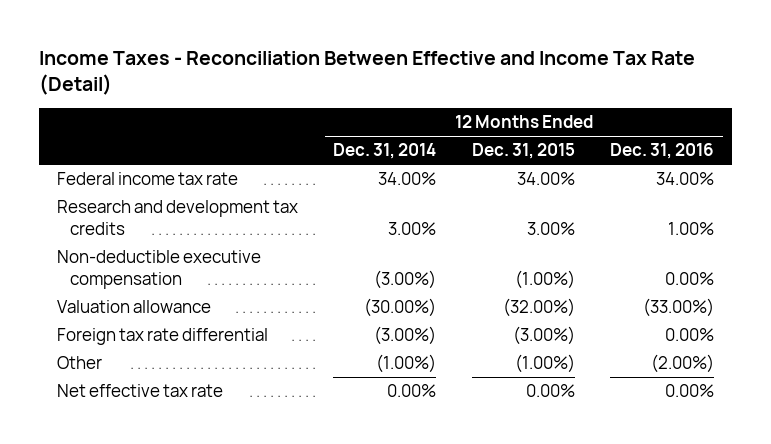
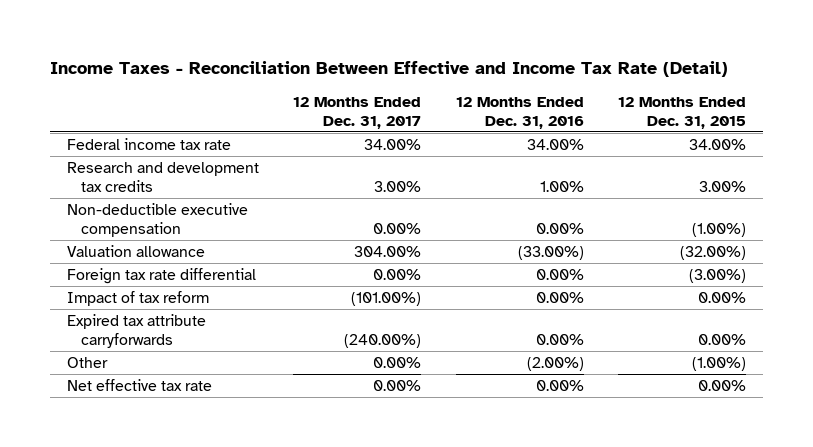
[333,143,437,160] Dec. 31, 2014 -> none
none -> [293,96,422,129] 12 Months Ended Dec. 31, 2017
none -> [67,290,210,306] Impact of tax reform
none -> [67,313,207,348] Expired tax attribute carryforwards

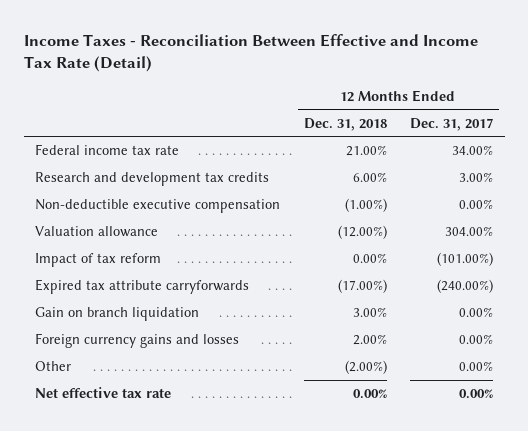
[455,96,584,129] 12 Months Ended Dec. 31, 2016 -> none
[617,96,746,129] 12 Months Ended Dec. 31, 2015 -> none
none -> [303,117,387,131] Dec. 31, 2018
[67,267,257,284] Foreign tax rate differential -> none
none -> [35,307,200,322] Gain on branch liquidation
none -> [35,333,240,349] Foreign currency gains and losses

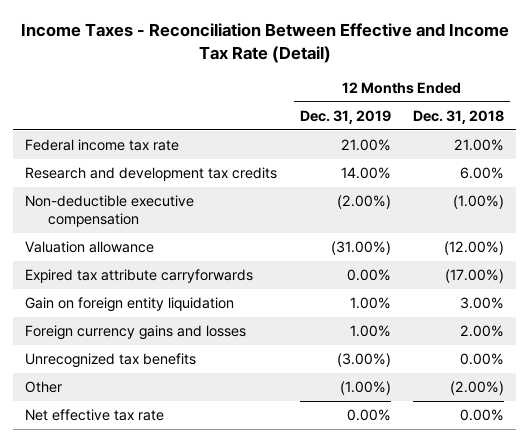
[410,117,494,131] Dec. 31, 2017 -> none
none -> [299,110,391,125] Dec. 31, 2019
[35,253,162,268] Impact of tax reform -> none
[35,307,200,322] Gain on branch liquidation -> [24,297,234,313] Gain on foreign entity liquidation
none -> [24,353,196,369] Unrecognized tax benefits

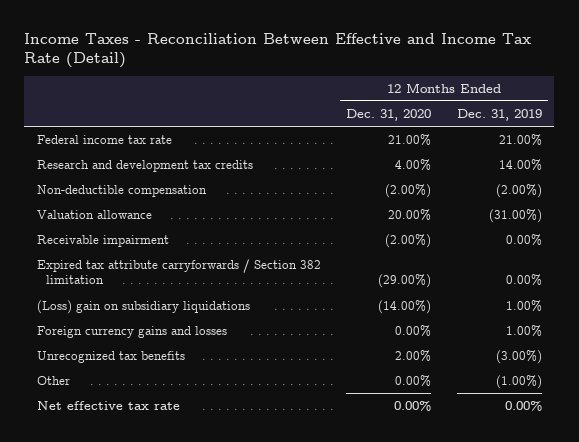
[413,110,505,125] Dec. 31, 2018 -> none
none -> [346,108,432,121] Dec. 31, 2020
[24,195,194,228] Non-deductible executive compensation -> [36,184,207,197] Non-deductible compensation
none -> [36,234,169,247] Receivable impairment
[24,269,253,284] Expired tax attribute carryforwards -> [36,258,321,285] Expired tax attribute carryforwards / Section 382 limitation
[24,297,234,313] Gain on foreign entity liquidation -> [36,299,250,314] (Loss) gain on subsidiary liquidations

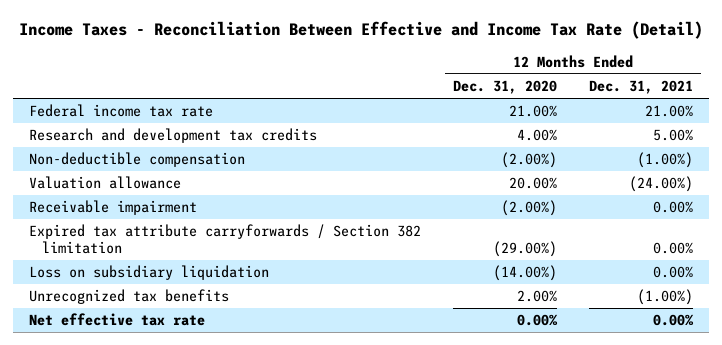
[456,108,542,121] Dec. 31, 2019 -> none
none -> [589,80,694,95] Dec. 31, 2021
[36,325,227,338] Foreign currency gains and losses -> none
[36,299,250,314] (Loss) gain on subsidiary liquidations -> [29,265,270,281] Loss on subsidiary liquidation
[36,375,70,385] Other -> none

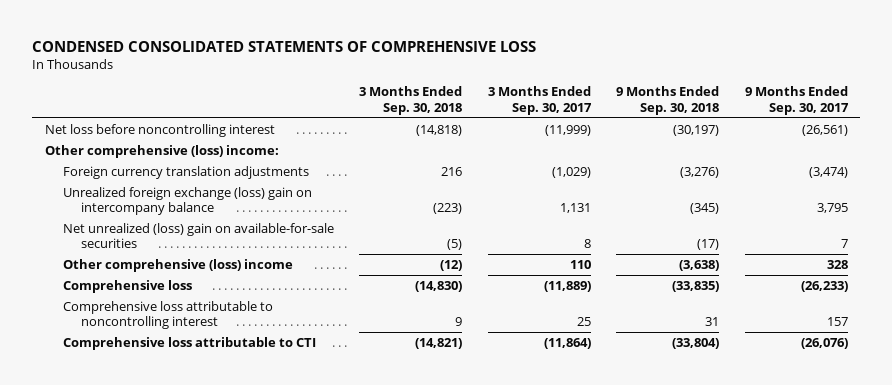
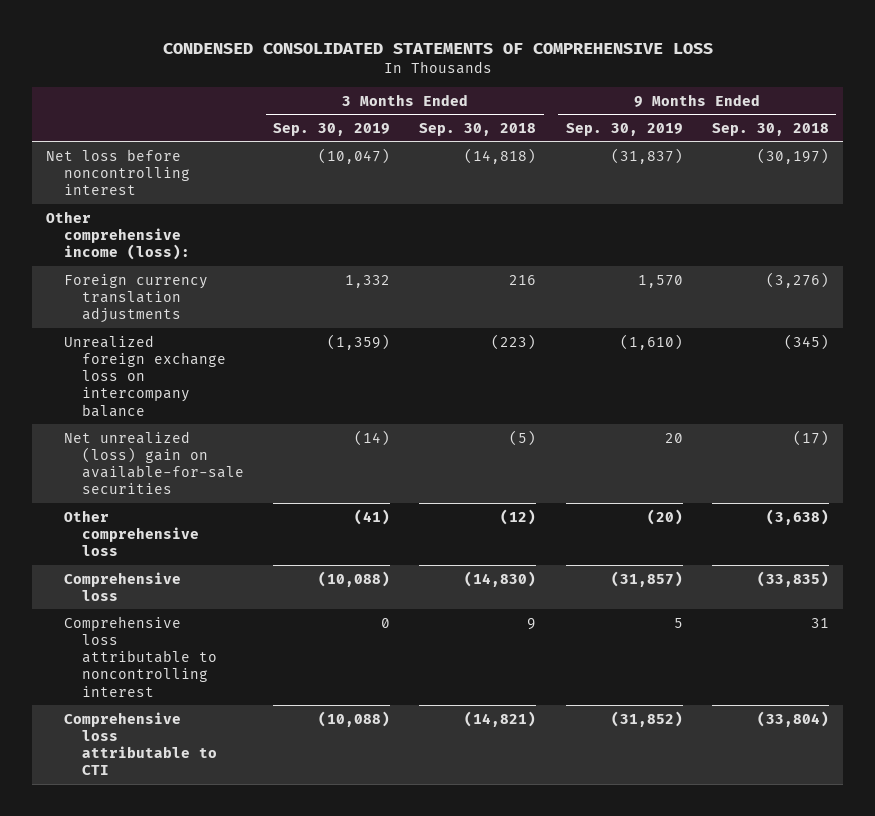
[487,86,592,115] 3 Months Ended Sep. 30, 2017 -> none
[744,86,849,115] 9 Months Ended Sep. 30, 2017 -> none
none -> [273,122,391,136] Sep. 30, 2019
none -> [565,122,683,136] Sep. 30, 2019
[44,144,279,158] Other comprehensive (loss) income: -> [46,210,191,261] Other comprehensive income (loss):
[62,186,312,216] Unrealized foreign exchange (loss) gain on intercompany balance -> [64,334,226,417] Unrealized foreign exchange loss on intercompany balance
[62,258,293,272] Other comprehensive (loss) income -> [64,509,199,557] Other comprehensive loss

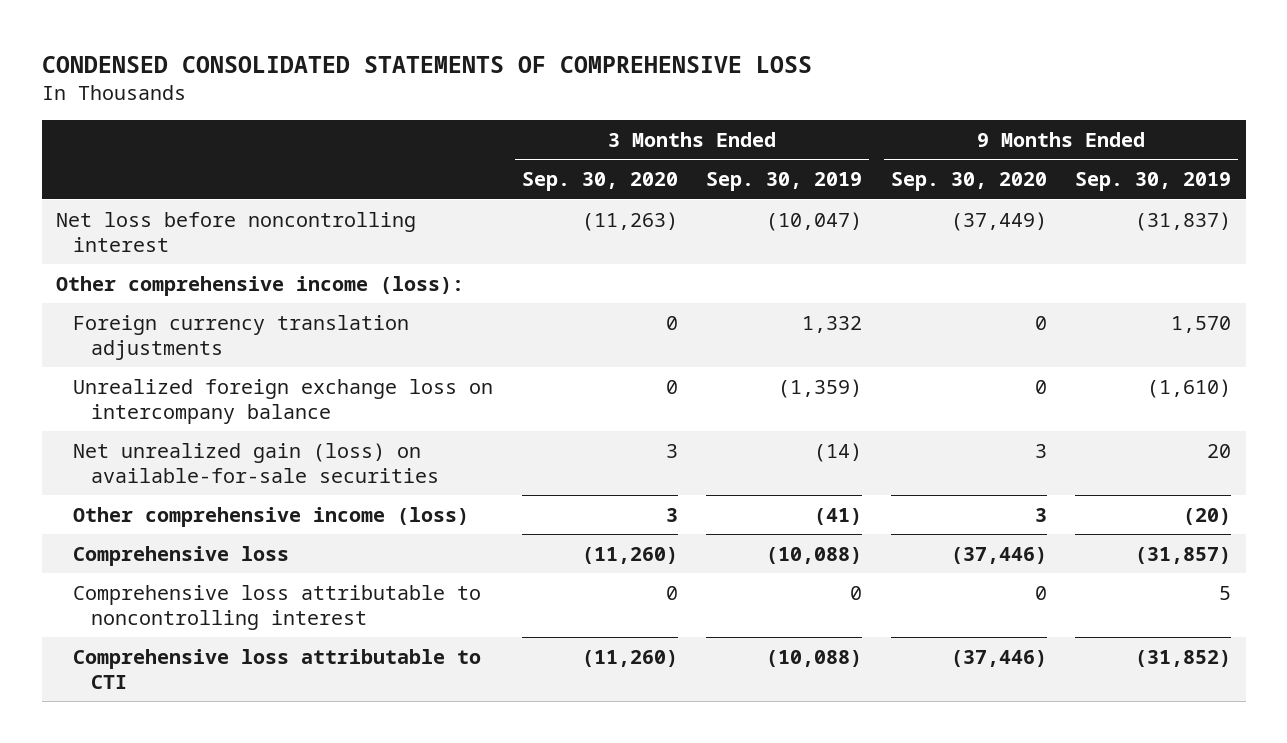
[419,122,537,136] Sep. 30, 2018 -> none
[711,122,829,136] Sep. 30, 2018 -> none
none -> [521,172,678,192] Sep. 30, 2020
none -> [890,172,1047,192] Sep. 30, 2020
[64,430,244,495] Net unrealized (loss) gain on available-for-sale securities -> [73,442,439,483] Net unrealized gain (loss) on available-for-sale securities
[64,509,199,557] Other comprehensive loss -> [73,506,470,527] Other comprehensive income (loss)

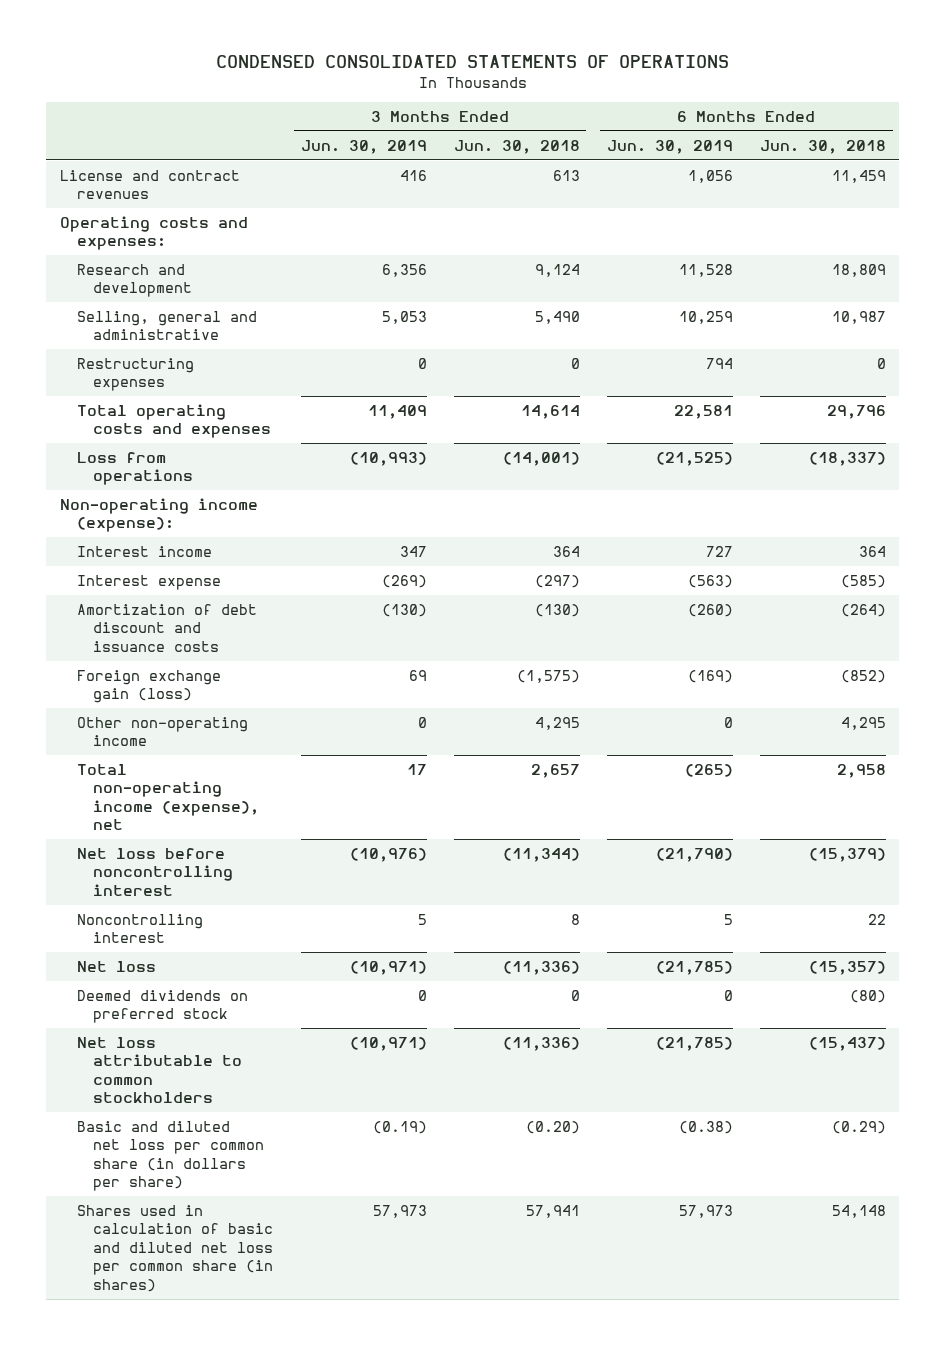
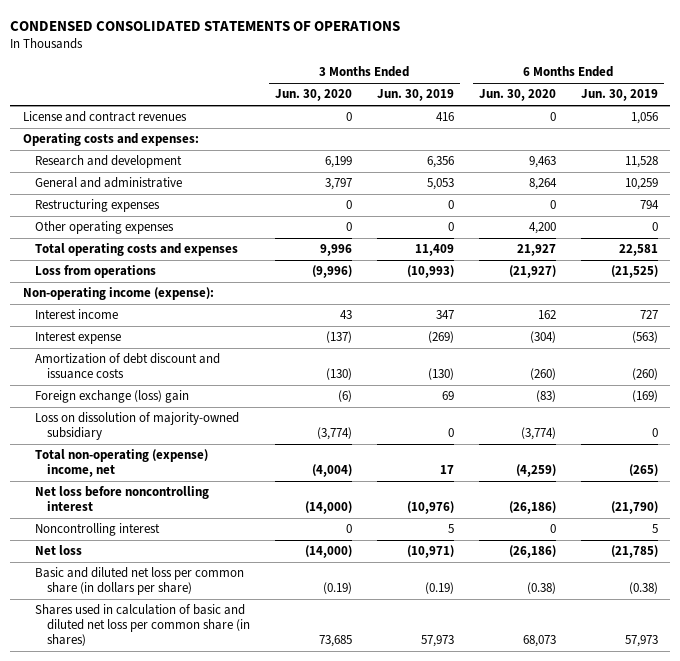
[453,139,580,154] Jun. 30, 2018 -> none
[759,139,886,154] Jun. 30, 2018 -> none
none -> [275,89,353,102] Jun. 30, 2020
none -> [478,89,556,102] Jun. 30, 2020
[76,310,257,341] Selling, general and administrative -> [35,177,183,189] General and administrative
none -> [35,221,175,235] Other operating expenses
[76,669,221,704] Foreign exchange gain (loss) -> [35,390,190,404] Foreign exchange (loss) gain
[76,716,248,747] Other non-operating income -> [35,412,240,441] Loss on dissolution of majority-owned subsidiary
[76,763,260,831] Total non-operating income (expense), net -> [35,449,209,478] Total non-operating (expense) income, net
[76,989,248,1024] Deemed dividends on preferred stock -> none
[76,1036,243,1104] Net loss attributable to common stockholders -> none

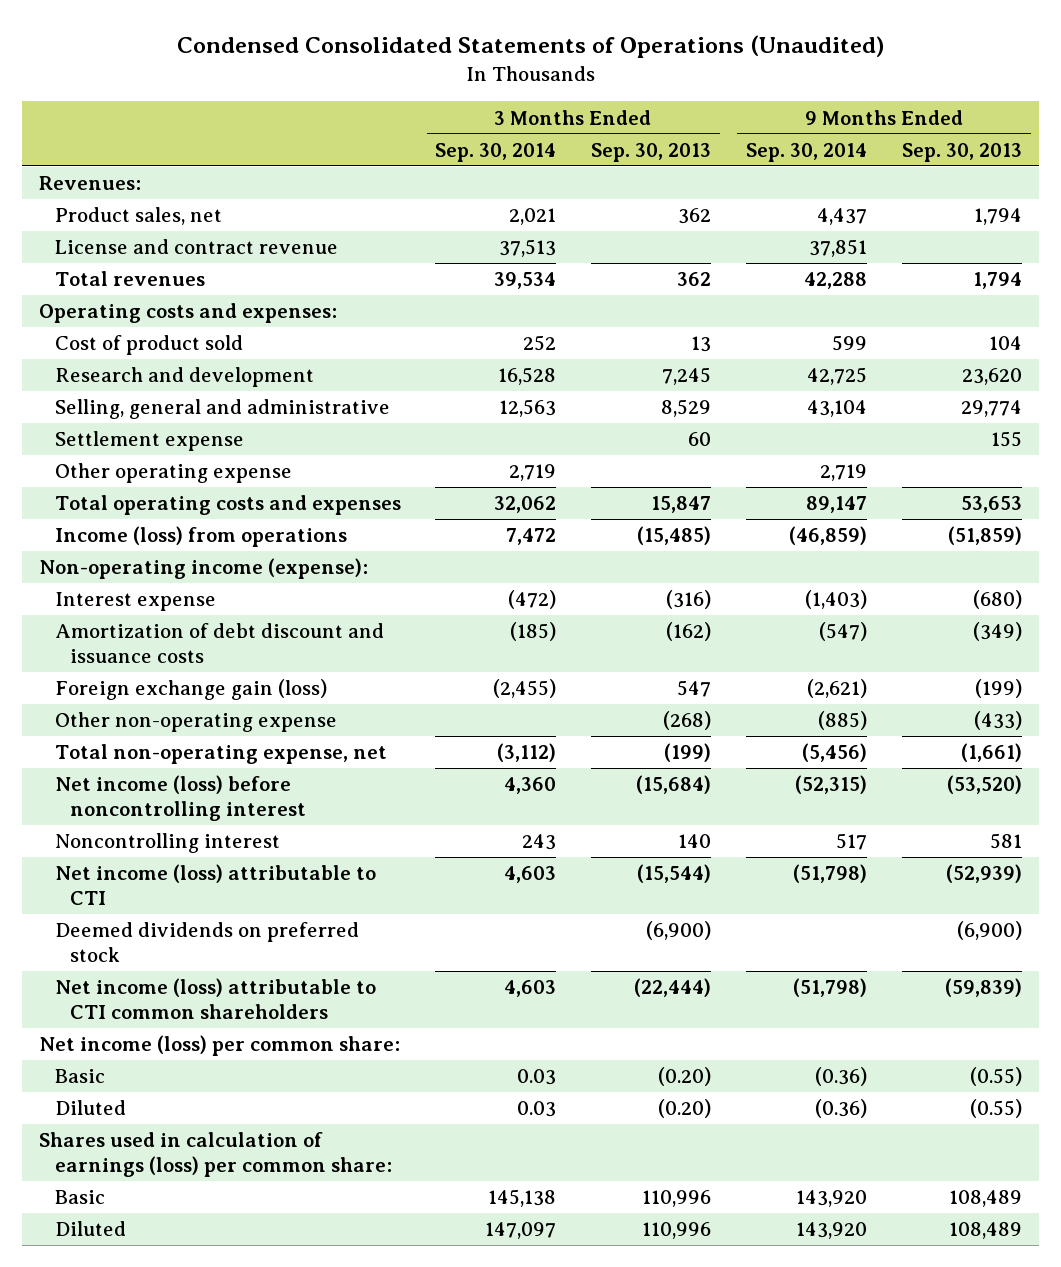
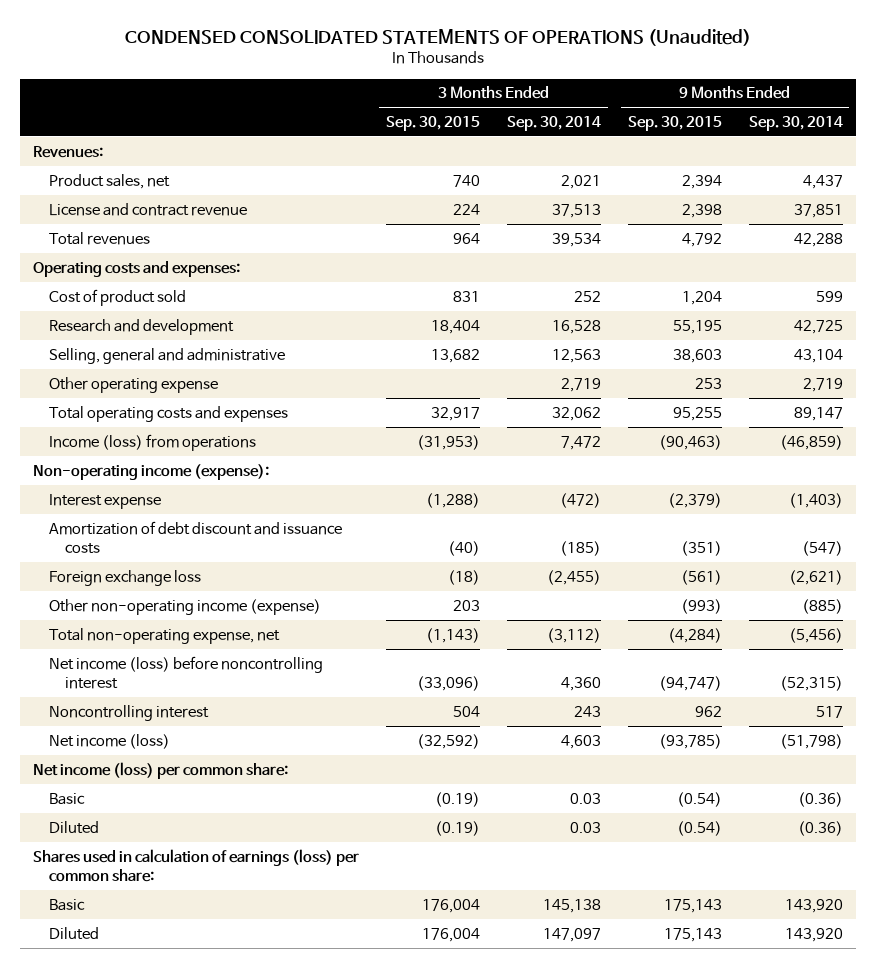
[176,35,884,59] Condensed Consolidated Statements of Operations (Unaudited) -> [125,29,752,47] CONDENSED CONSOLIDATED STATEMENTS OF OPERATIONS (Unaudited)
[591,142,712,162] Sep. 30, 2013 -> none
[902,142,1023,162] Sep. 30, 2013 -> none
none -> [386,116,481,132] Sep. 30, 2015
none -> [627,116,722,132] Sep. 30, 2015
[54,431,244,452] Settlement expense -> none
[54,679,327,701] Foreign exchange gain (loss) -> [49,569,202,586] Foreign exchange loss
[54,712,337,733] Other non-operating expense -> [49,598,322,615] Other non-operating income (expense)
[54,922,359,962] Deemed dividends on preferred stock -> none
[54,978,376,1019] Net income (loss) attributable to CTI common shareholders -> none
[54,864,376,905] Net income (loss) attributable to CTI -> [49,733,171,749] Net income (loss)

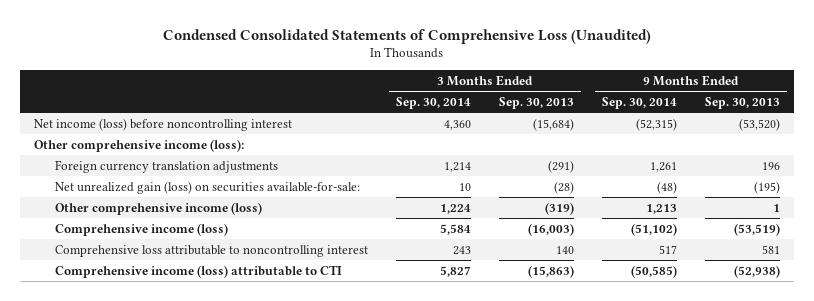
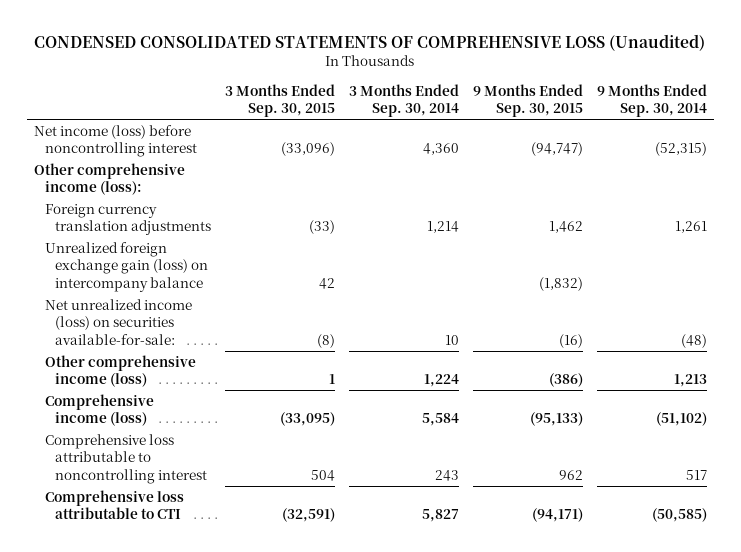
[163,28,652,44] Condensed Consolidated Statements of Comprehensive Loss (Unaudited) -> [34,34,706,52] CONDENSED CONSOLIDATED STATEMENTS OF COMPREHENSIVE LOSS (Unaudited)
[498,96,574,109] Sep. 30, 2013 -> none
[705,96,781,109] Sep. 30, 2013 -> none
none -> [224,83,335,118] 3 Months Ended Sep. 30, 2015
none -> [472,83,583,118] 9 Months Ended Sep. 30, 2015
none -> [44,241,209,292] Unrealized foreign exchange gain (loss) on intercompany balance
[54,180,360,194] Net unrealized gain (loss) on securities available-for-sale: -> [44,298,192,345] Net unrealized income (loss) on securities available-for-sale:
[54,264,342,278] Comprehensive income (loss) attributable to CTI -> [44,489,184,520] Comprehensive loss attributable to CTI

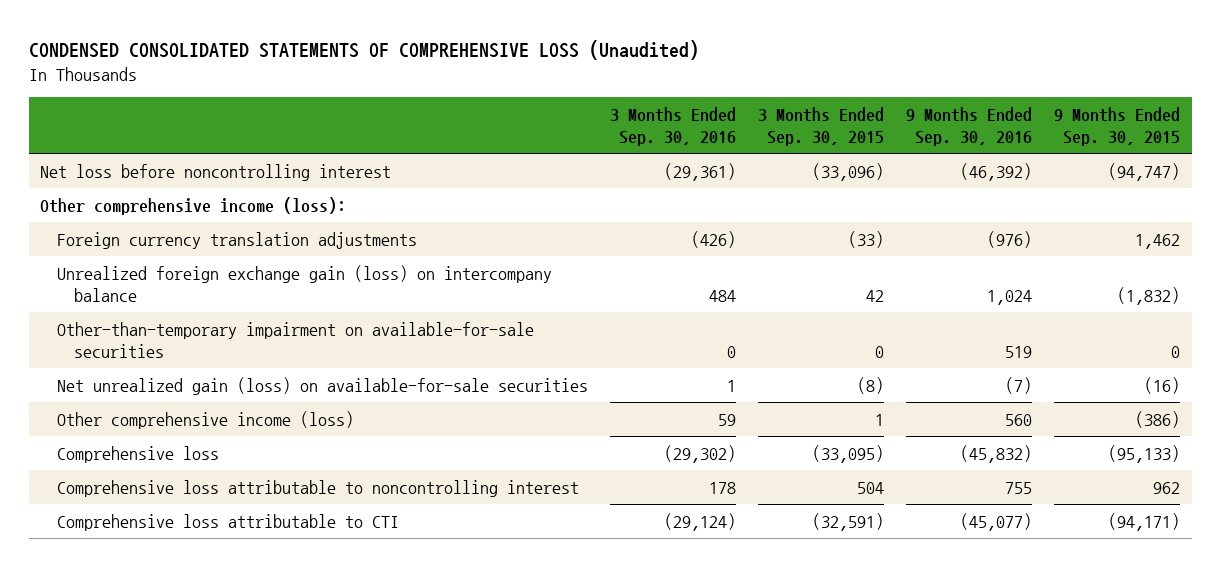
[348,83,459,118] 3 Months Ended Sep. 30, 2014 -> none
[596,83,707,118] 9 Months Ended Sep. 30, 2014 -> none
none -> [609,106,736,147] 3 Months Ended Sep. 30, 2016
none -> [906,106,1033,147] 9 Months Ended Sep. 30, 2016
[34,124,197,158] Net income (loss) before noncontrolling interest -> [39,163,391,181] Net loss before noncontrolling interest
none -> [56,321,534,358] Other-than-temporary impairment on available-for-sale securities
[44,298,192,345] Net unrealized income (loss) on securities available-for-sale: -> [56,376,588,395] Net unrealized gain (loss) on available-for-sale securities
[44,393,154,427] Comprehensive income (loss) -> [56,445,219,463] Comprehensive loss

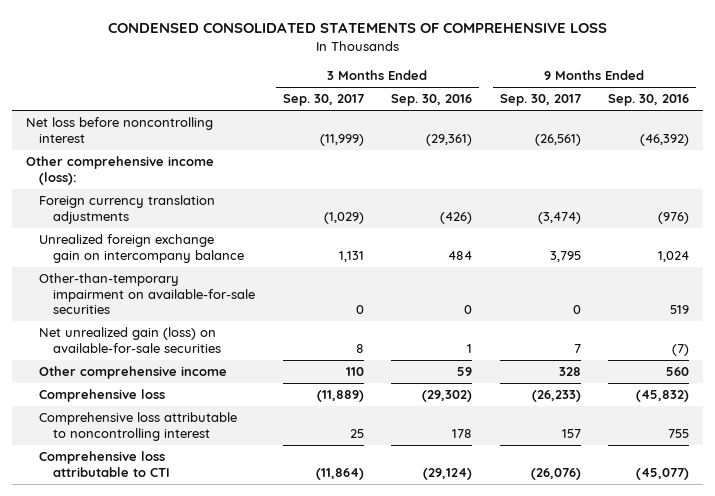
[28,40,699,61] CONDENSED CONSOLIDATED STATEMENTS OF COMPREHENSIVE LOSS (Unaudited) -> [107,21,607,33] CONDENSED CONSOLIDATED STATEMENTS OF COMPREHENSIVE LOSS
[758,106,885,147] 3 Months Ended Sep. 30, 2015 -> none
[1054,106,1181,147] 9 Months Ended Sep. 30, 2015 -> none
none -> [282,94,364,107] Sep. 30, 2017
none -> [499,94,581,107] Sep. 30, 2017
[56,264,552,302] Unrealized foreign exchange gain (loss) on intercompany balance -> [39,234,244,263] Unrealized foreign exchange gain on intercompany balance
[56,410,354,429] Other comprehensive income (loss) -> [39,366,228,380] Other comprehensive income

